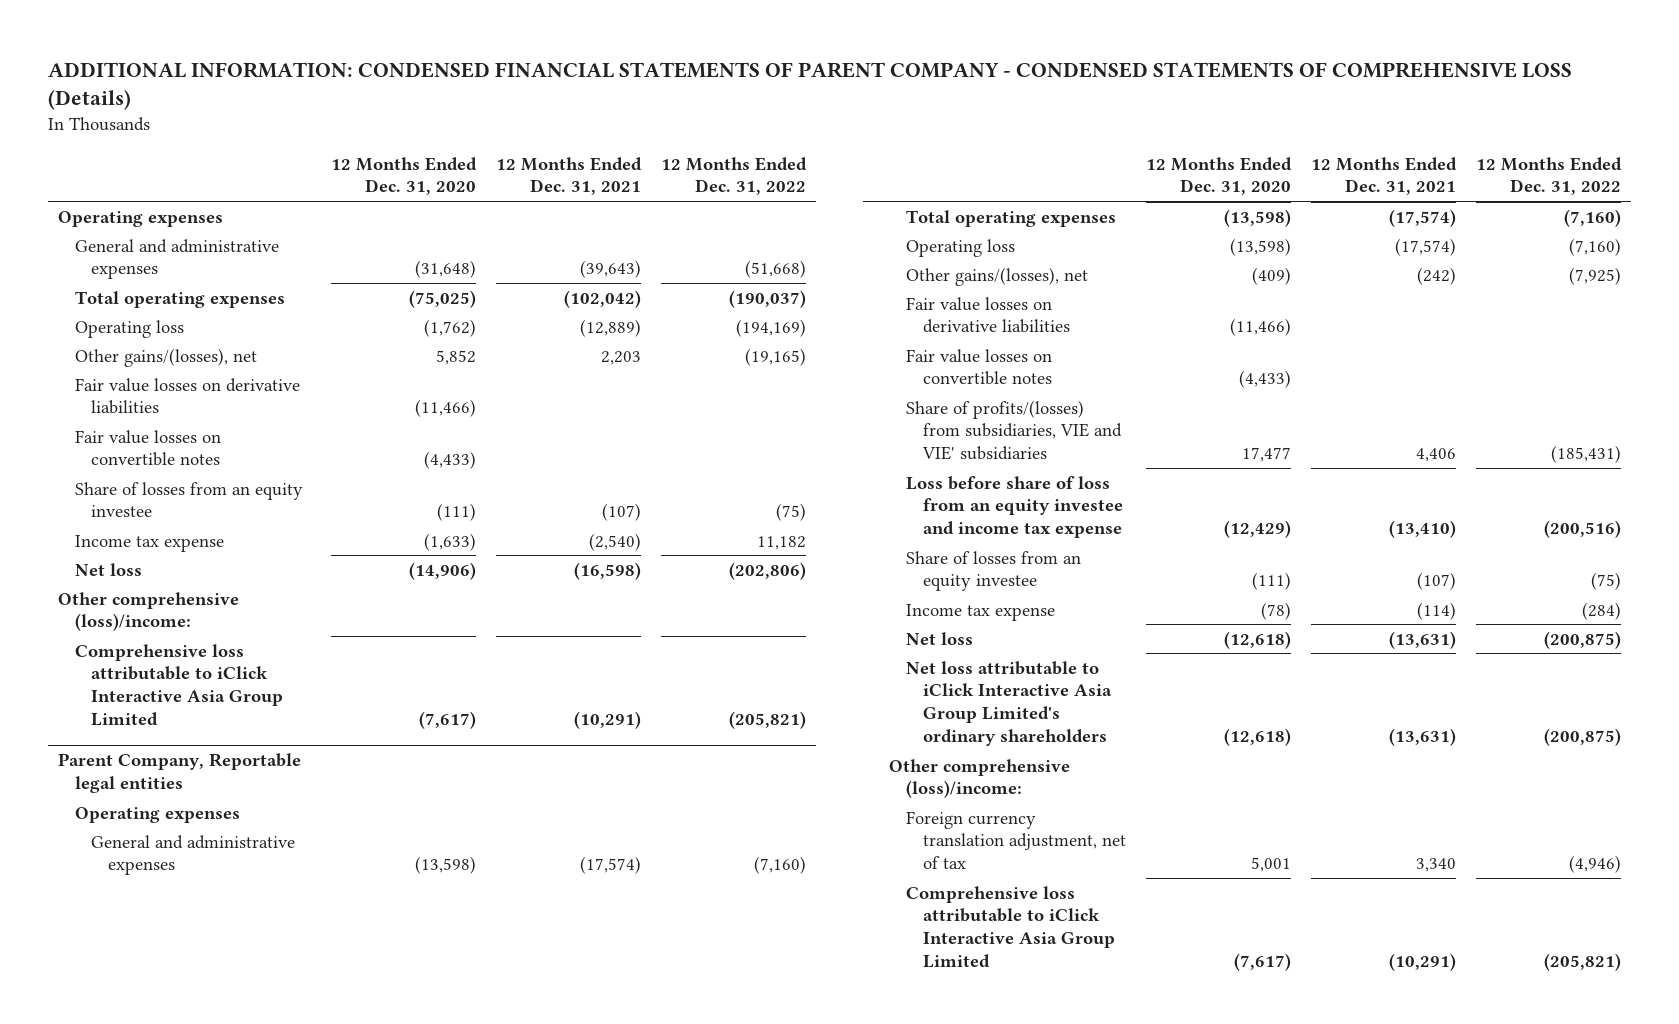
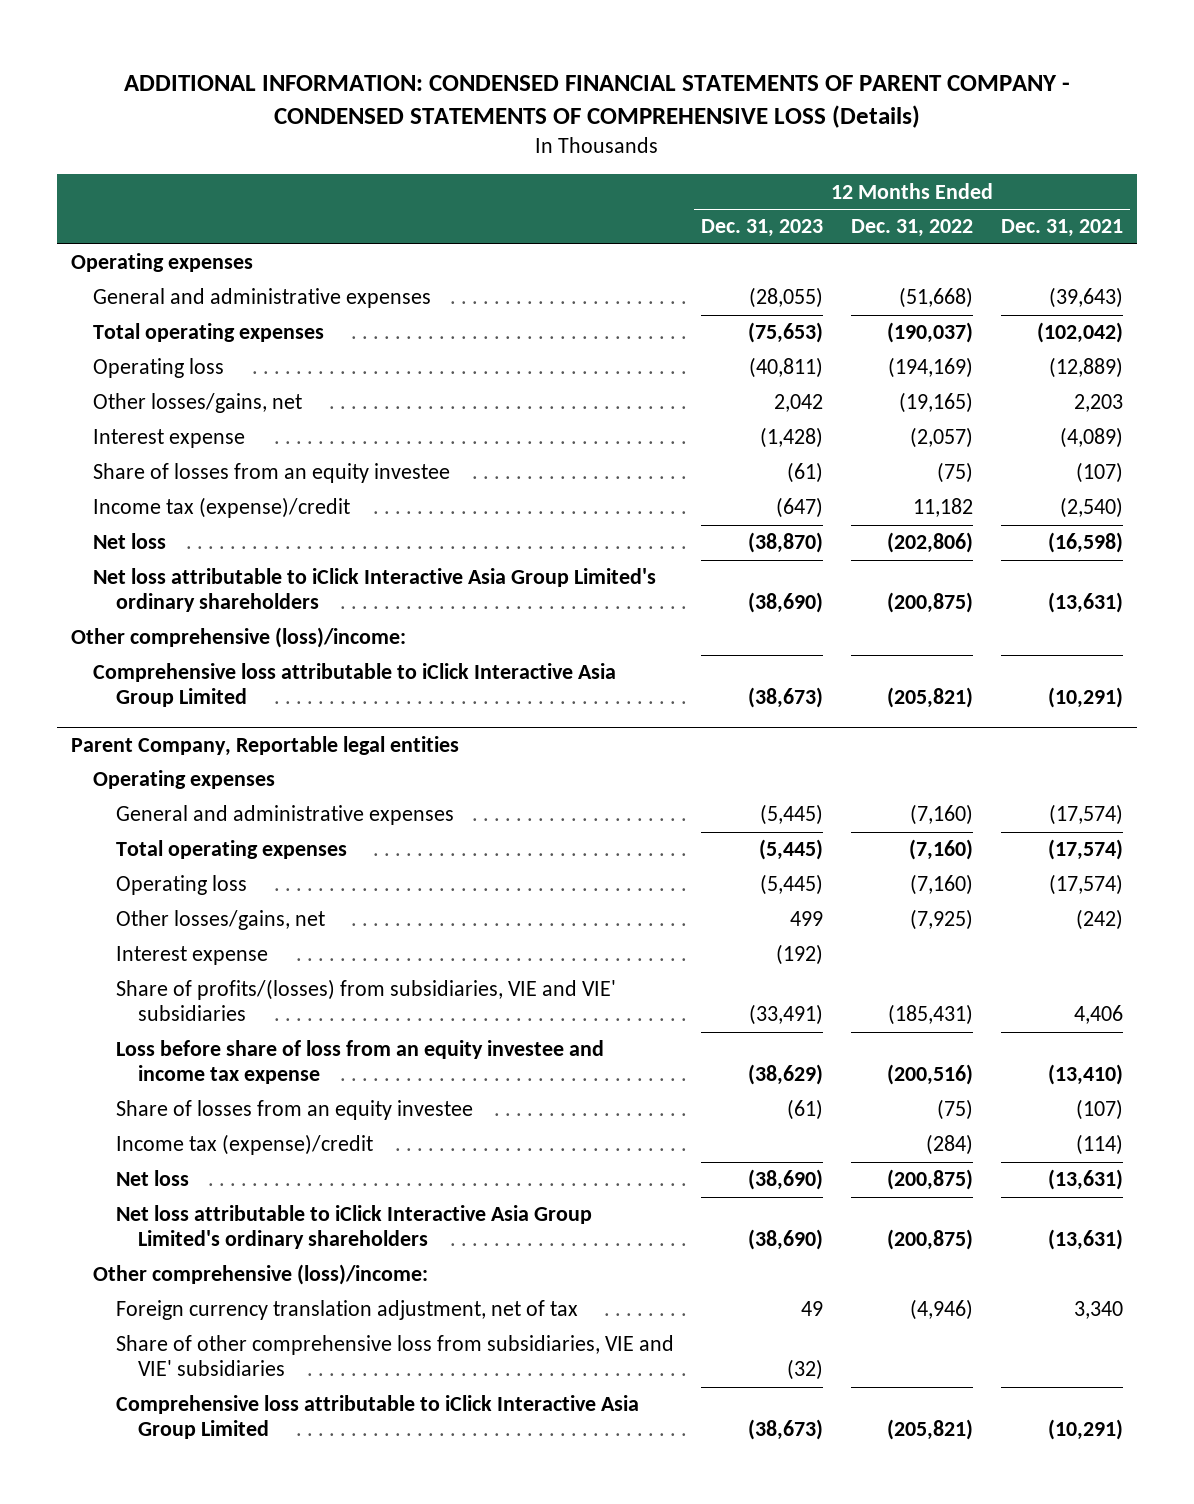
[331,156,478,196] 12 Months Ended Dec. 31, 2020 -> none
none -> [701,219,824,238] Dec. 31, 2023
[74,377,300,415] Fair value losses on derivative liabilities -> none
[74,429,221,467] Fair value losses on convertible notes -> none
[74,347,257,367] Other gains/(losses), net -> [93,393,303,414] Other losses/gains, net
none -> [93,429,246,449] Interest expense
[74,534,224,552] Income tax expense -> [93,497,351,519] Income tax (expense)/credit
none -> [93,568,657,613] Net loss attributable to iClick Interactive Asia Group Limited's ordinary shareholders
[906,296,1070,334] Fair value losses on derivative liabilities -> none
[906,348,1053,386] Fair value losses on convertible notes -> none
[906,266,1089,286] Other gains/(losses), net -> [115,910,325,931] Other losses/gains, net
none -> [115,946,268,966] Interest expense
[906,603,1056,621] Income tax expense -> [115,1134,373,1156] Income tax (expense)/credit
none -> [115,1335,674,1377] Share of other comprehensive loss from subsidiaries, VIE and VIE' subsidiaries

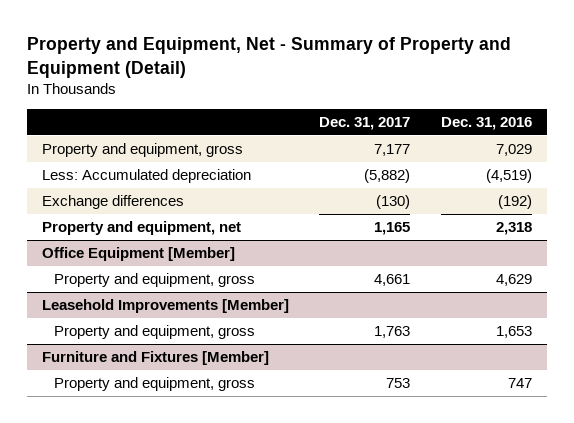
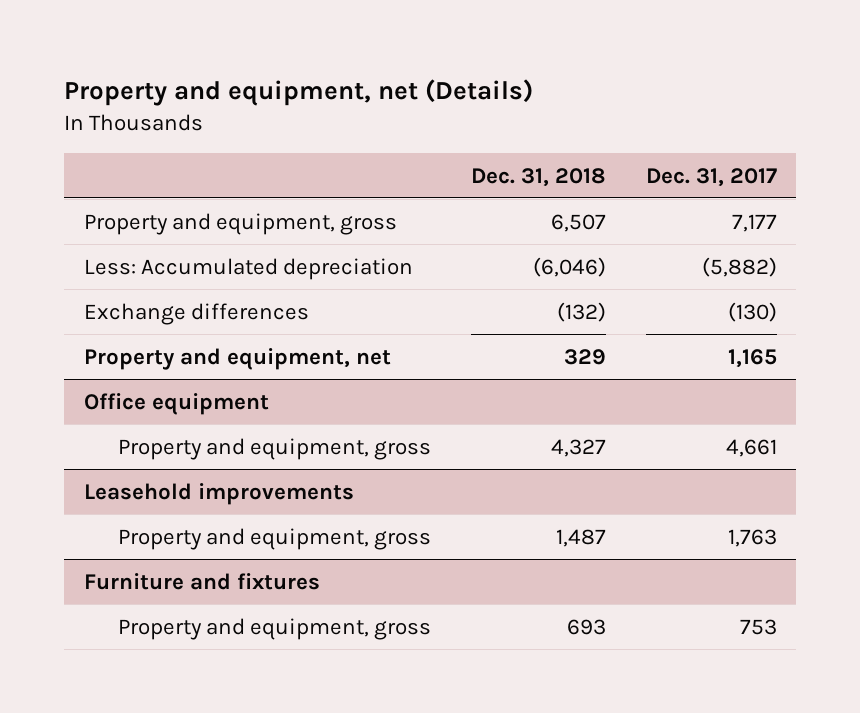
[27,37,512,78] Property and Equipment, Net - Summary of Property and Equipment (Detail) -> [64,79,534,107] Property and equipment, net (Details)
[440,117,532,131] Dec. 31, 2016 -> none
none -> [470,167,606,187] Dec. 31, 2018
[42,247,236,262] Office Equipment [Member] -> [83,392,269,415] Office equipment
[42,299,290,314] Leasehold Improvements [Member] -> [83,482,354,505] Leasehold improvements
[42,351,270,366] Furniture and Fixtures [Member] -> [83,572,320,590] Furniture and fixtures

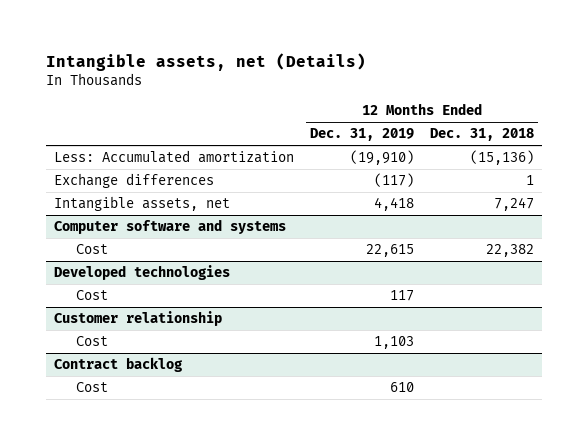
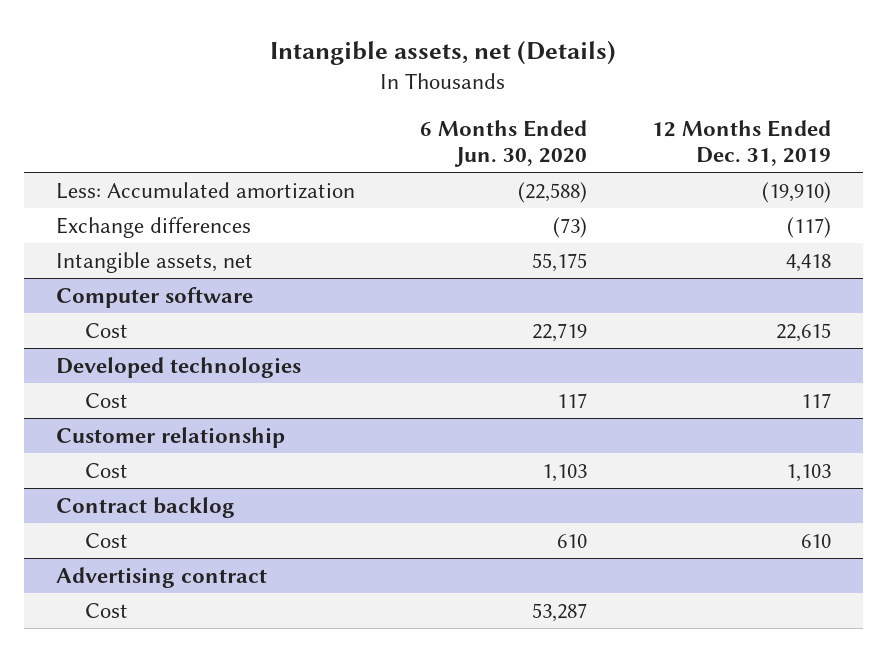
[430,128,535,142] Dec. 31, 2018 -> none
none -> [419,119,587,167] 6 Months Ended Jun. 30, 2020
[54,219,287,235] Computer software and systems -> [56,286,254,308] Computer software
none -> [56,566,268,588] Advertising contract
none -> [85,602,129,618] Cost

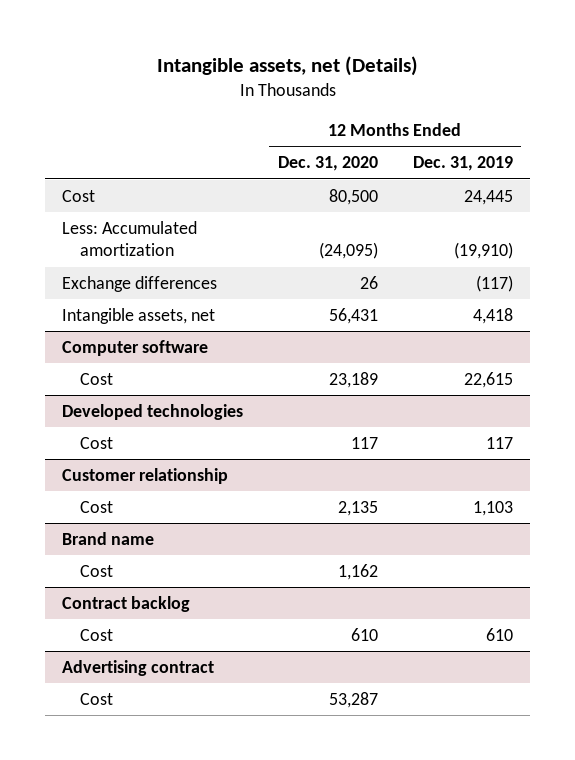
[419,119,587,167] 6 Months Ended Jun. 30, 2020 -> none
none -> [278,156,379,172] Dec. 31, 2020
none -> [62,189,96,202] Cost
none -> [62,531,155,545] Brand name
none -> [79,564,113,577] Cost

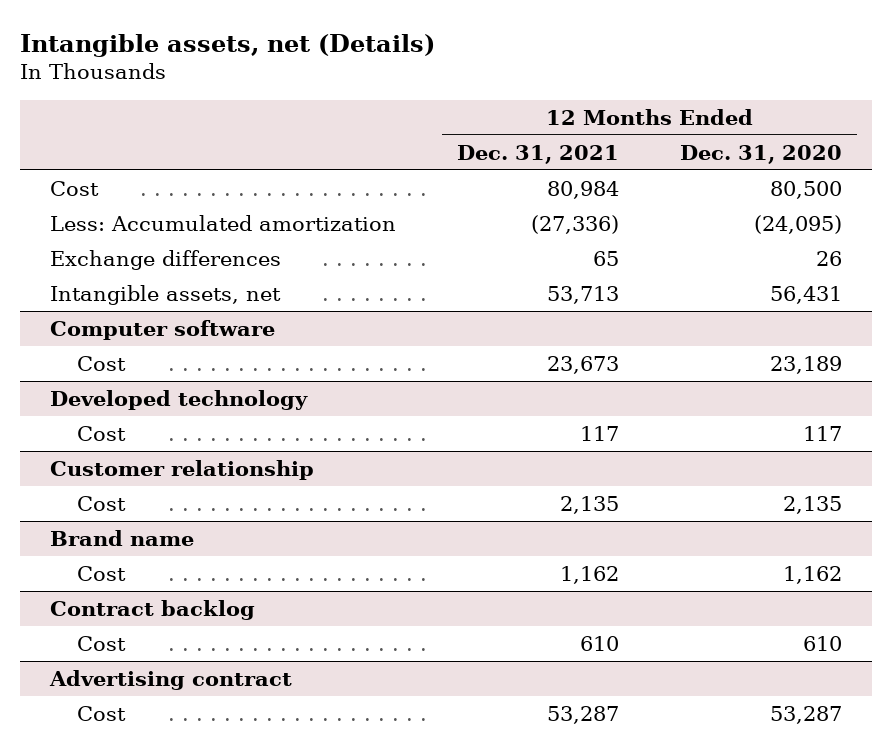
[412,156,513,172] Dec. 31, 2019 -> none
none -> [457,144,620,164] Dec. 31, 2021
[62,403,244,420] Developed technologies -> [50,390,309,411] Developed technology

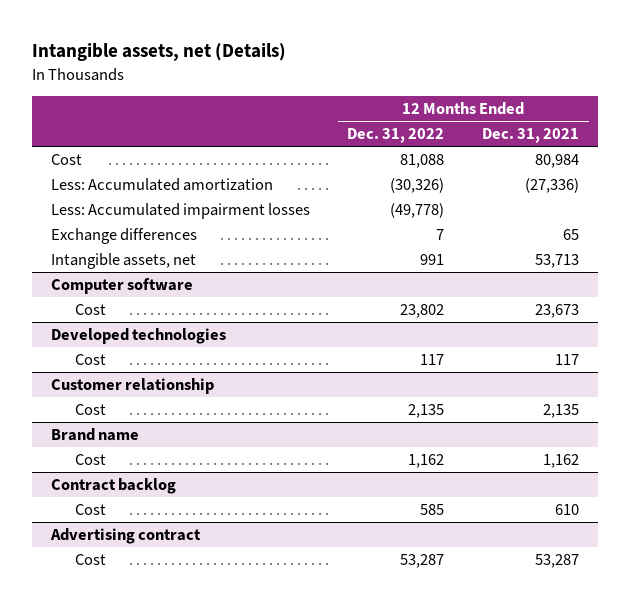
[679,144,842,164] Dec. 31, 2020 -> none
none -> [347,128,445,144] Dec. 31, 2022
none -> [50,203,310,220] Less: Accumulated impairment losses
[50,390,309,411] Developed technology -> [50,328,226,345] Developed technologies

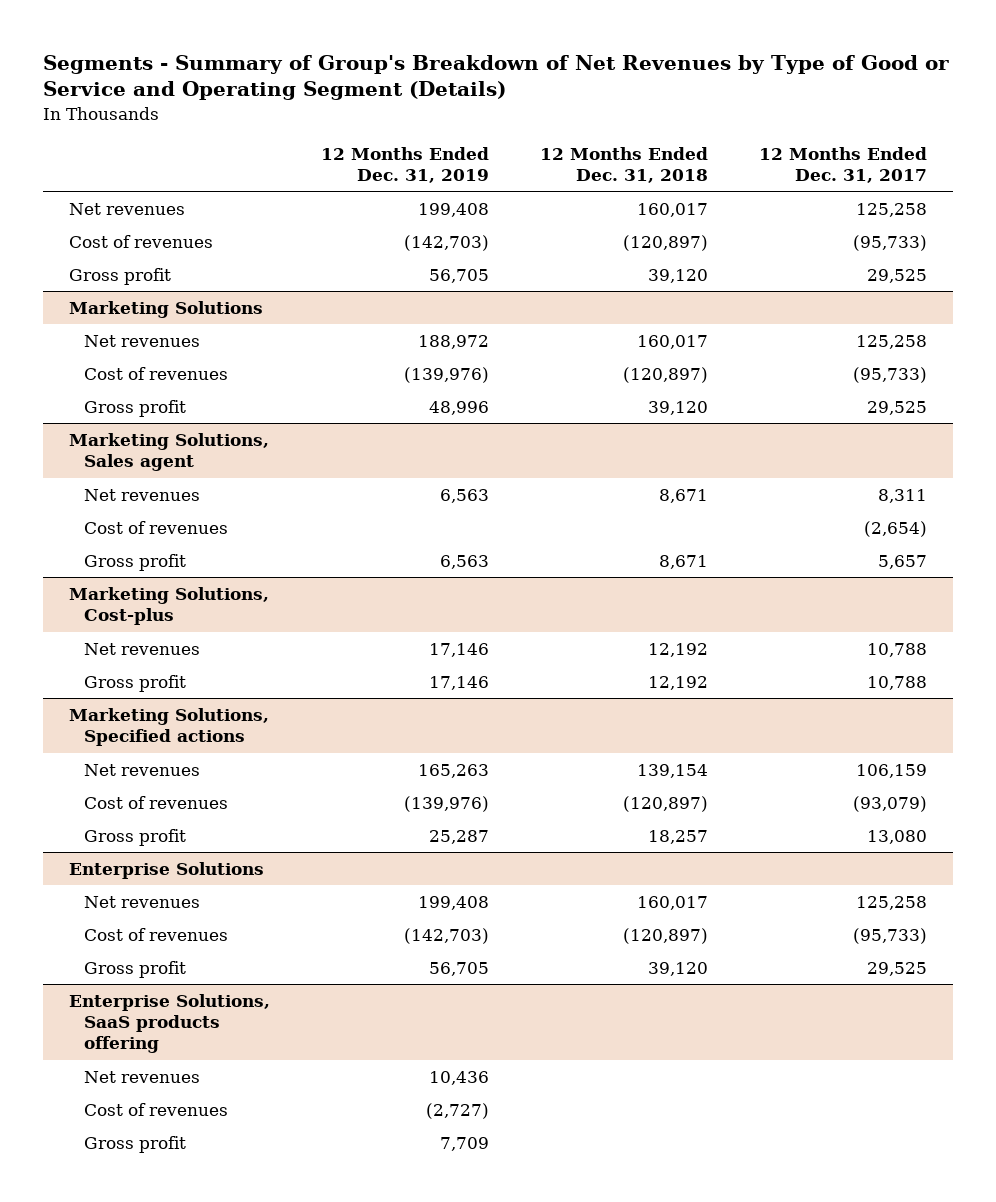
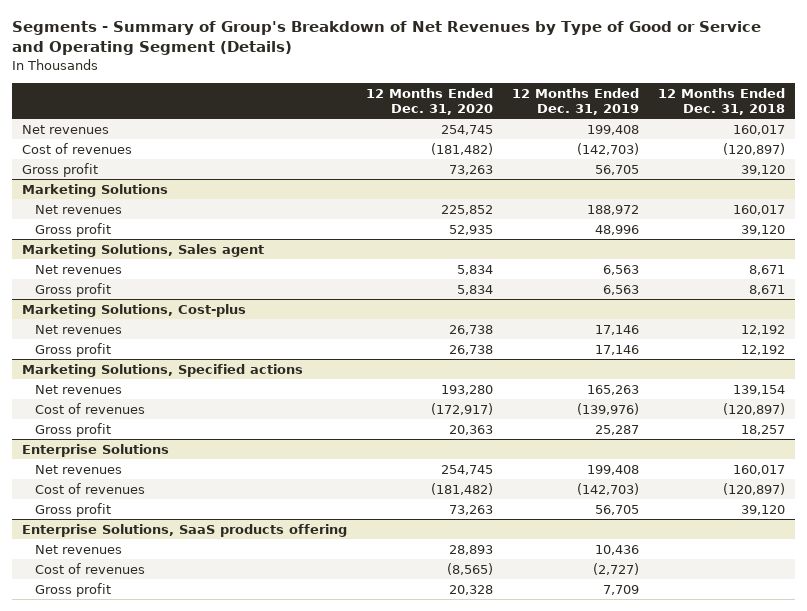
[759,146,928,183] 12 Months Ended Dec. 31, 2017 -> none
none -> [365,87,493,116] 12 Months Ended Dec. 31, 2020
[83,366,228,380] Cost of revenues -> none
[83,520,228,534] Cost of revenues -> none

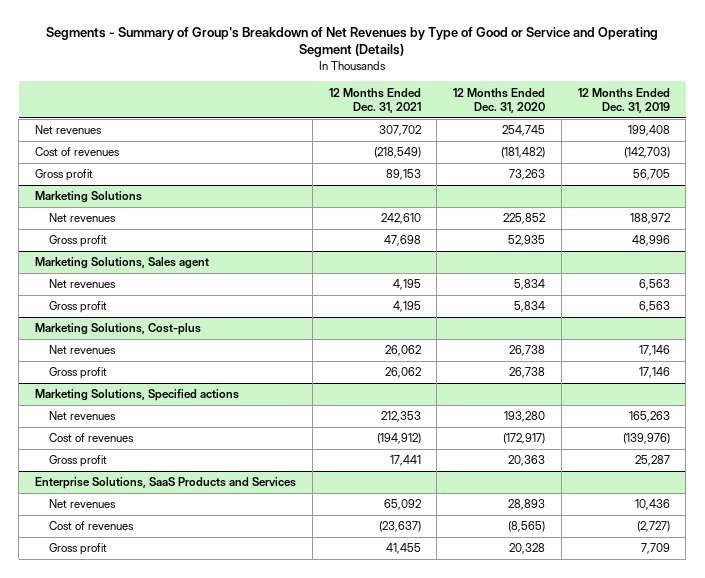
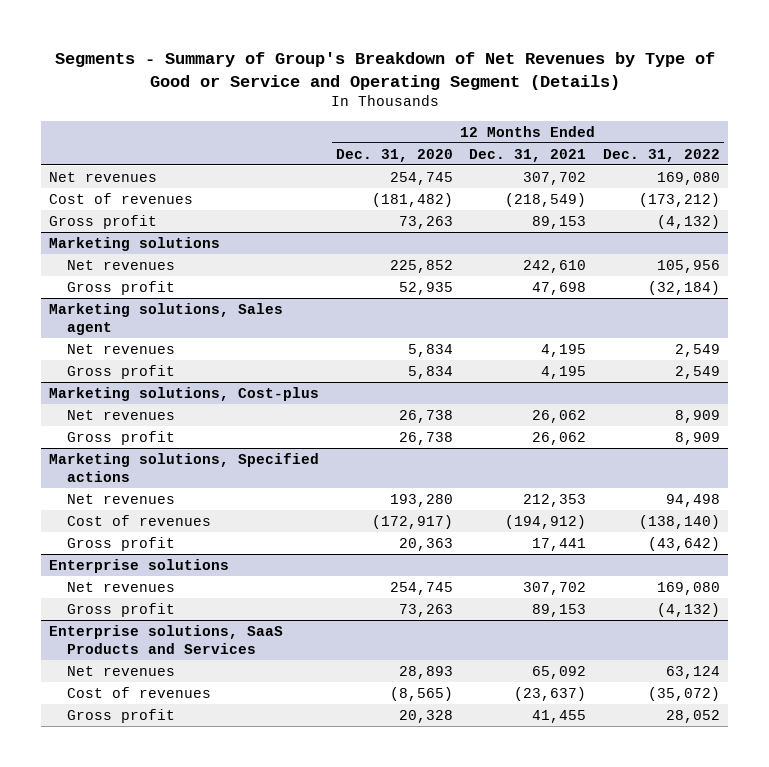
[577,87,670,113] 12 Months Ended Dec. 31, 2019 -> none
none -> [602,148,720,162] Dec. 31, 2022
[35,191,143,204] Marketing Solutions -> [49,236,221,251] Marketing solutions
[35,257,210,270] Marketing Solutions, Sales agent -> [49,302,284,336] Marketing solutions, Sales agent
[35,323,202,336] Marketing Solutions, Cost-plus -> [49,386,320,401] Marketing solutions, Cost-plus
[35,389,240,402] Marketing Solutions, Specified actions -> [49,452,320,483] Marketing solutions, Specified actions
none -> [49,558,230,573] Enterprise solutions
none -> [67,581,176,592] Net revenues
none -> [67,602,176,617] Gross profit
[35,477,297,490] Enterprise Solutions, SaaS Products and Services -> [49,624,284,655] Enterprise solutions, SaaS Products and Services

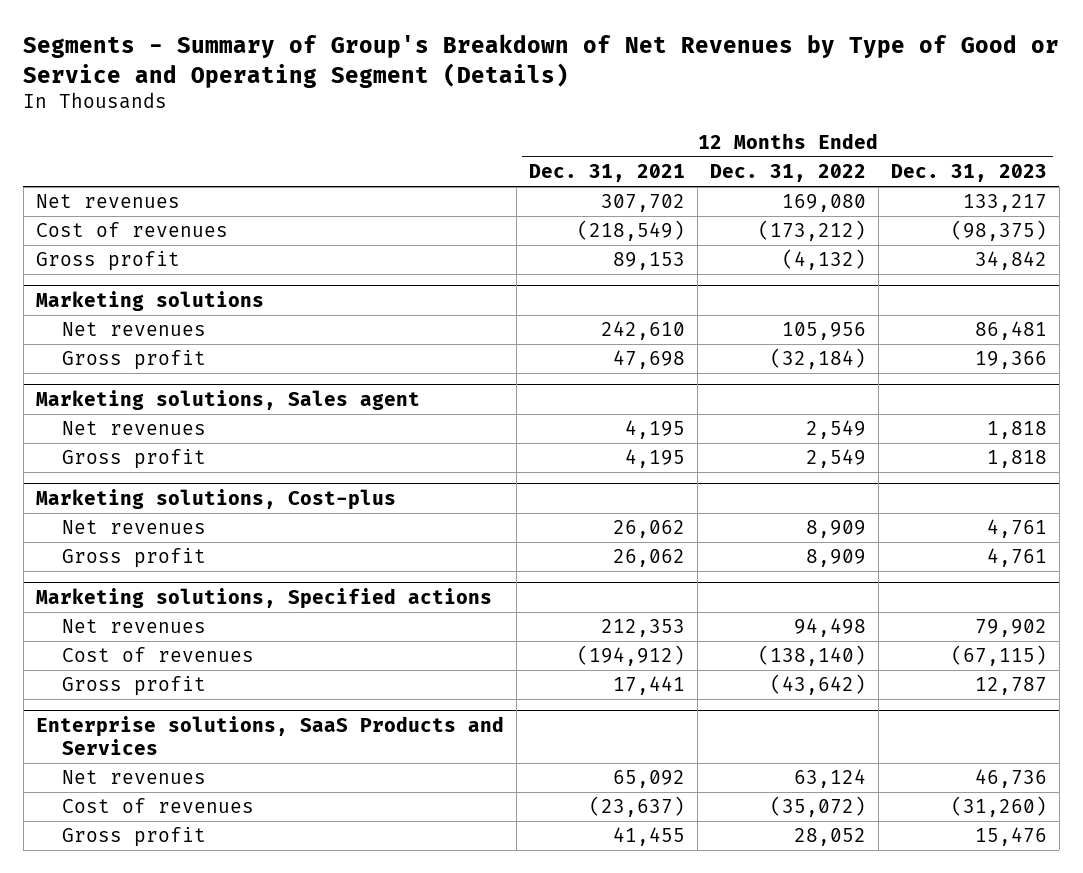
[335,148,453,162] Dec. 31, 2020 -> none
none -> [890,164,1047,183] Dec. 31, 2023
[49,558,230,573] Enterprise solutions -> none
[67,581,176,592] Net revenues -> none
[67,602,176,617] Gross profit -> none

